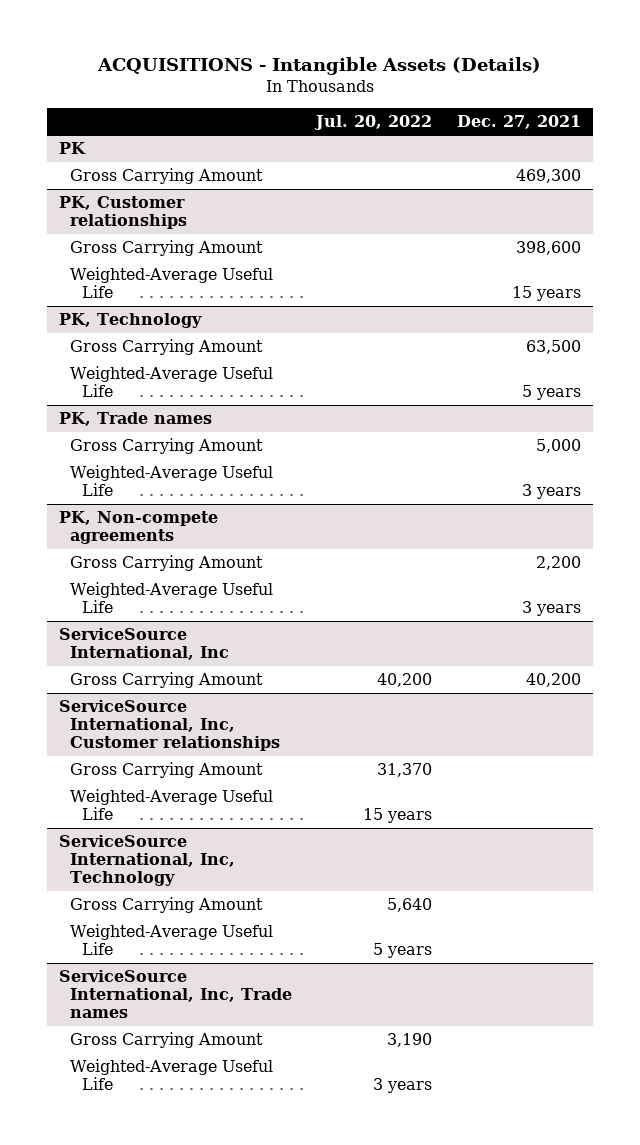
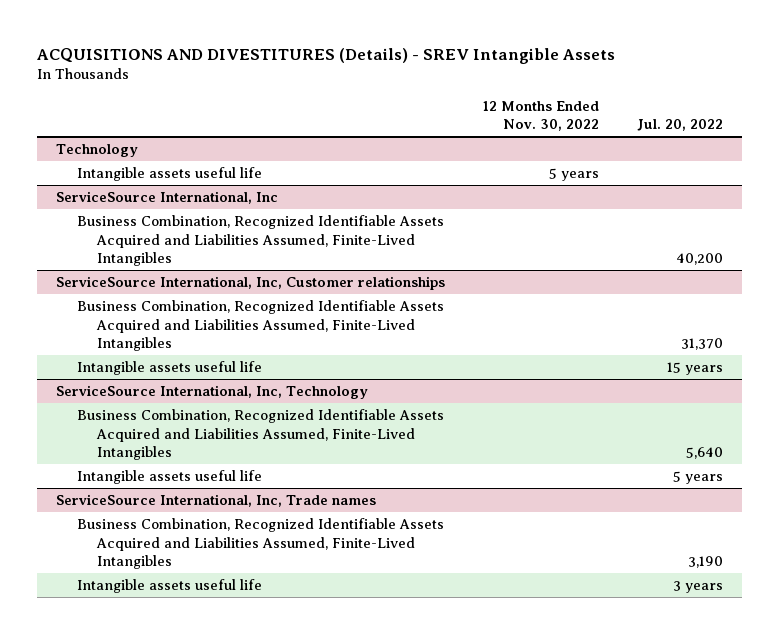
[96,57,541,76] ACQUISITIONS - Intangible Assets (Details) -> [37,47,616,64] ACQUISITIONS AND DIVESTITURES (Details) - SREV Intangible Assets
[456,114,581,129] Dec. 27, 2021 -> none
none -> [483,100,600,132] 12 Months Ended Nov. 30, 2022
[59,142,87,155] PK -> none
[70,168,264,185] Gross Carrying Amount -> none
[59,196,188,229] PK, Customer relationships -> none
[70,240,264,257] Gross Carrying Amount -> none
[70,267,274,298] Weighted-Average Useful Life -> none
[70,339,264,356] Gross Carrying Amount -> none
[59,412,213,427] PK, Trade names -> none
[70,438,264,455] Gross Carrying Amount -> none
[70,465,274,496] Weighted-Average Useful Life -> none
[59,511,219,544] PK, Non-compete agreements -> none
[70,555,264,572] Gross Carrying Amount -> none
[70,582,274,613] Weighted-Average Useful Life -> none
[59,313,203,329] PK, Technology -> [56,144,139,158] Technology
[70,366,274,397] Weighted-Average Useful Life -> [76,167,262,182] Intangible assets useful life
[70,672,264,689] Gross Carrying Amount -> [76,215,444,267] Business Combination, Recognized Identifiable Assets Acquired and Liabilities Assumed, Finite-Lived Intangibles
[70,762,264,779] Gross Carrying Amount -> [76,300,444,352] Business Combination, Recognized Identifiable Assets Acquired and Liabilities Assumed, Finite-Lived Intangibles
[70,789,274,820] Weighted-Average Useful Life -> [76,361,262,376] Intangible assets useful life
[70,897,264,914] Gross Carrying Amount -> [76,409,444,461] Business Combination, Recognized Identifiable Assets Acquired and Liabilities Assumed, Finite-Lived Intangibles
[70,924,274,955] Weighted-Average Useful Life -> [76,470,262,485] Intangible assets useful life
[70,1032,264,1049] Gross Carrying Amount -> [76,518,444,570] Business Combination, Recognized Identifiable Assets Acquired and Liabilities Assumed, Finite-Lived Intangibles
[70,1059,274,1090] Weighted-Average Useful Life -> [76,579,262,594] Intangible assets useful life

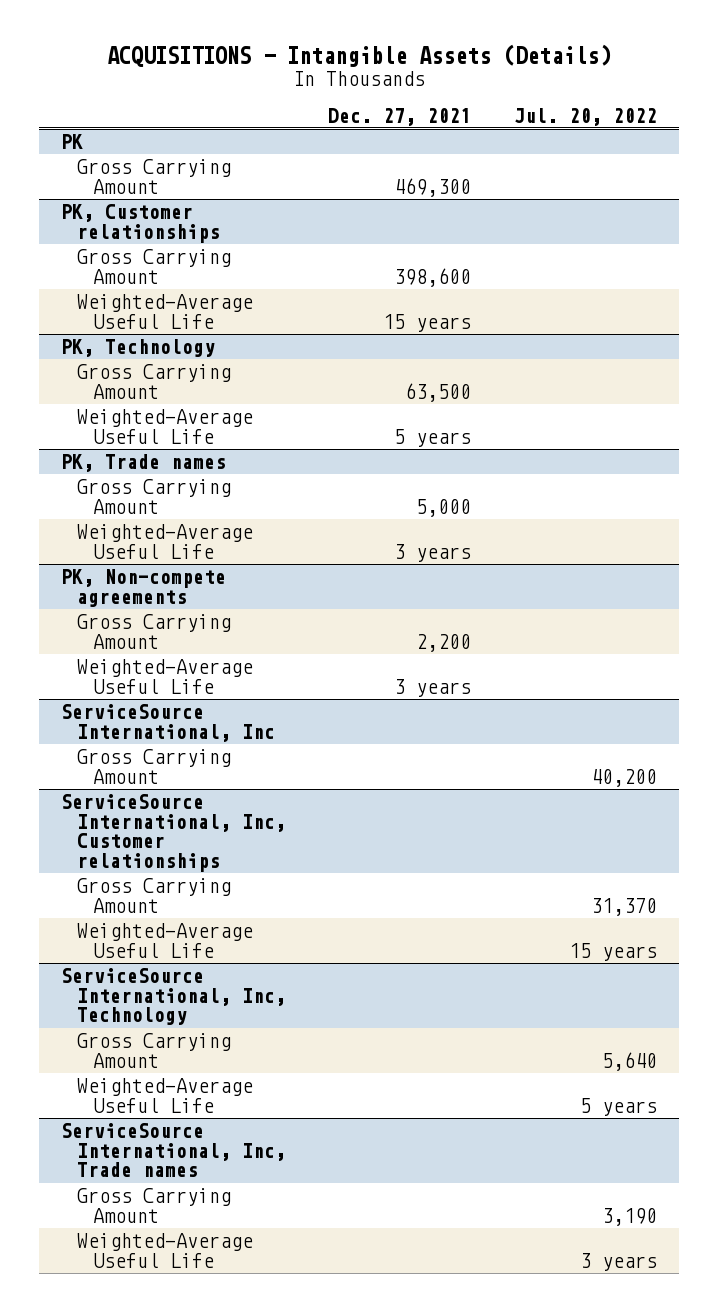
[37,47,616,64] ACQUISITIONS AND DIVESTITURES (Details) - SREV Intangible Assets -> [106,44,611,68] ACQUISITIONS - Intangible Assets (Details)
[483,100,600,132] 12 Months Ended Nov. 30, 2022 -> none
none -> [328,107,472,126] Dec. 27, 2021
none -> [60,134,83,150] PK
none -> [76,159,231,194] Gross Carrying Amount
none -> [60,204,220,243] PK, Customer relationships
none -> [76,249,231,284] Gross Carrying Amount
none -> [76,294,253,329] Weighted-Average Useful Life
[56,144,139,158] Technology -> [60,339,215,358] PK, Technology
none -> [76,364,231,399] Gross Carrying Amount
[76,167,262,182] Intangible assets useful life -> [76,409,253,444] Weighted-Average Useful Life
none -> [60,454,226,473] PK, Trade names
none -> [76,479,231,514] Gross Carrying Amount
none -> [76,524,253,559] Weighted-Average Useful Life
none -> [60,569,226,607] PK, Non-compete agreements
none -> [76,614,231,649] Gross Carrying Amount
none -> [76,659,253,694] Weighted-Average Useful Life
[76,215,444,267] Business Combination, Recognized Identifiable Assets Acquired and Liabilities Assumed, Finite-Lived Intangibles -> [76,749,231,784] Gross Carrying Amount
[76,300,444,352] Business Combination, Recognized Identifiable Assets Acquired and Liabilities Assumed, Finite-Lived Intangibles -> [76,878,231,913] Gross Carrying Amount
[76,361,262,376] Intangible assets useful life -> [76,923,253,958] Weighted-Average Useful Life
[76,409,444,461] Business Combination, Recognized Identifiable Assets Acquired and Liabilities Assumed, Finite-Lived Intangibles -> [76,1033,231,1068] Gross Carrying Amount
[76,470,262,485] Intangible assets useful life -> [76,1078,253,1113] Weighted-Average Useful Life
[76,518,444,570] Business Combination, Recognized Identifiable Assets Acquired and Liabilities Assumed, Finite-Lived Intangibles -> [76,1188,231,1223] Gross Carrying Amount
[76,579,262,594] Intangible assets useful life -> [76,1233,253,1268] Weighted-Average Useful Life

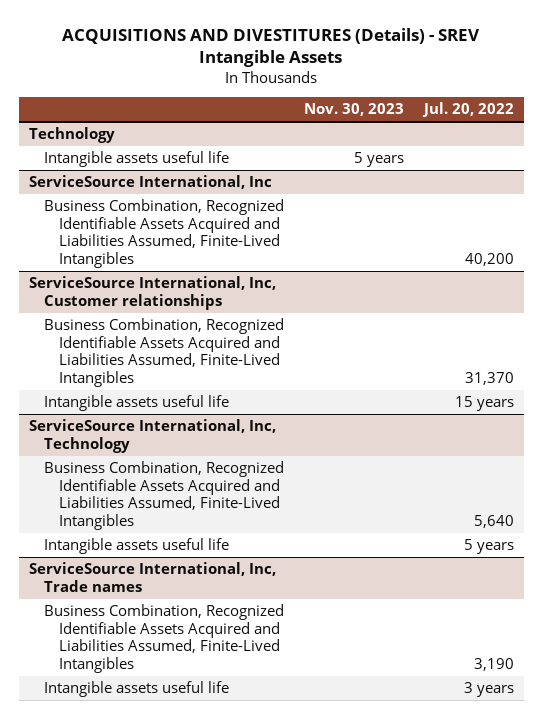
[106,44,611,68] ACQUISITIONS - Intangible Assets (Details) -> [62,28,481,68] ACQUISITIONS AND DIVESTITURES (Details) - SREV Intangible Assets
[328,107,472,126] Dec. 27, 2021 -> none
none -> [303,103,404,117] Nov. 30, 2023
[60,134,83,150] PK -> none
[76,159,231,194] Gross Carrying Amount -> none
[60,204,220,243] PK, Customer relationships -> none
[76,249,231,284] Gross Carrying Amount -> none
[76,294,253,329] Weighted-Average Useful Life -> none
[76,364,231,399] Gross Carrying Amount -> none
[60,454,226,473] PK, Trade names -> none
[76,479,231,514] Gross Carrying Amount -> none
[76,524,253,559] Weighted-Average Useful Life -> none
[60,569,226,607] PK, Non-compete agreements -> none
[76,614,231,649] Gross Carrying Amount -> none
[76,659,253,694] Weighted-Average Useful Life -> none
[60,339,215,358] PK, Technology -> [28,127,115,144] Technology
[76,409,253,444] Weighted-Average Useful Life -> [43,151,229,168] Intangible assets useful life
[76,749,231,784] Gross Carrying Amount -> [43,199,284,268] Business Combination, Recognized Identifiable Assets Acquired and Liabilities Assumed, Finite-Lived Intangibles
[76,878,231,913] Gross Carrying Amount -> [43,318,284,387] Business Combination, Recognized Identifiable Assets Acquired and Liabilities Assumed, Finite-Lived Intangibles
[76,923,253,958] Weighted-Average Useful Life -> [43,395,229,412] Intangible assets useful life
[76,1033,231,1068] Gross Carrying Amount -> [43,461,284,530] Business Combination, Recognized Identifiable Assets Acquired and Liabilities Assumed, Finite-Lived Intangibles
[76,1078,253,1113] Weighted-Average Useful Life -> [43,538,229,555] Intangible assets useful life
[76,1188,231,1223] Gross Carrying Amount -> [43,604,284,673] Business Combination, Recognized Identifiable Assets Acquired and Liabilities Assumed, Finite-Lived Intangibles
[76,1233,253,1268] Weighted-Average Useful Life -> [43,681,229,698] Intangible assets useful life

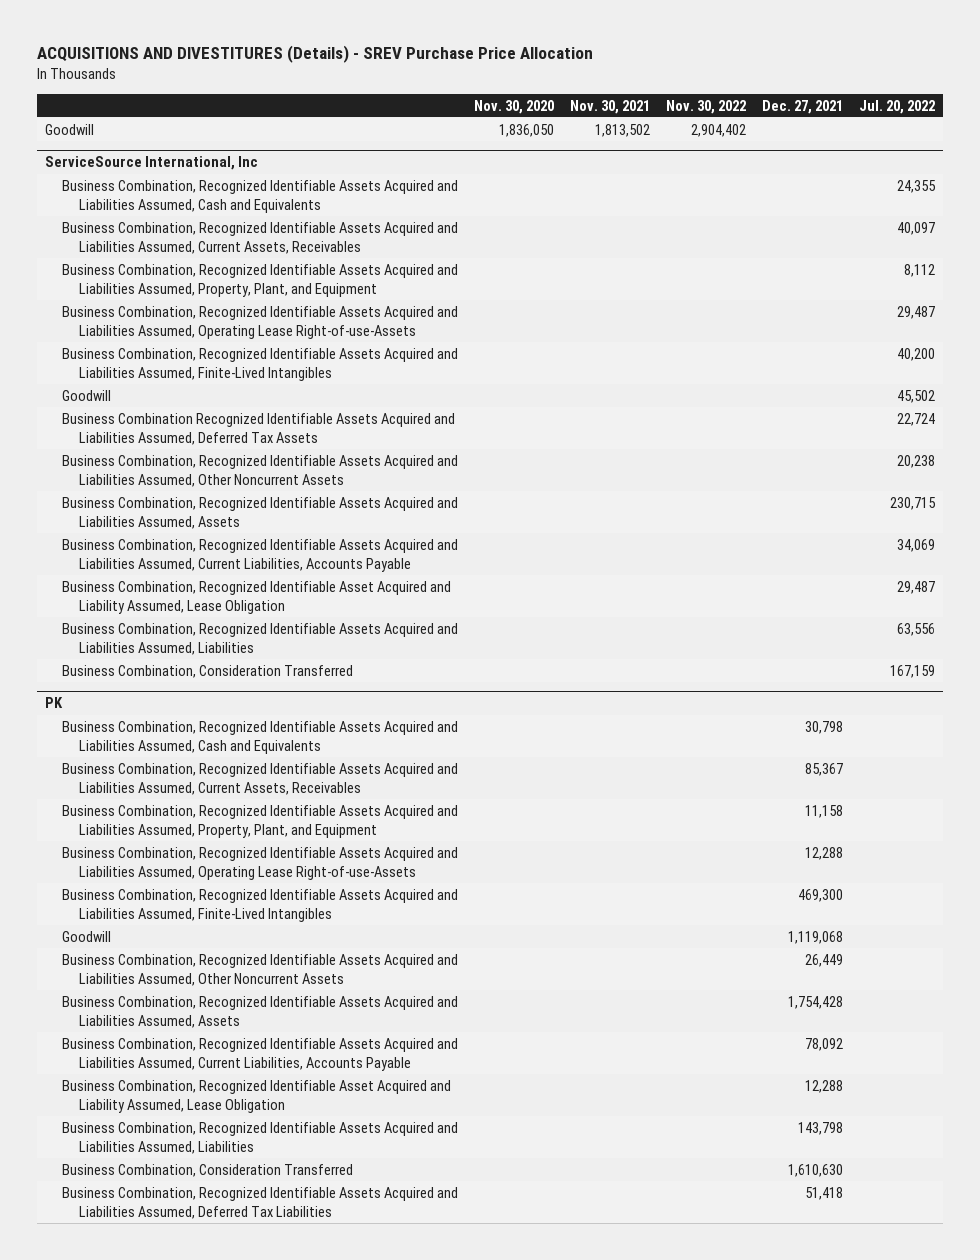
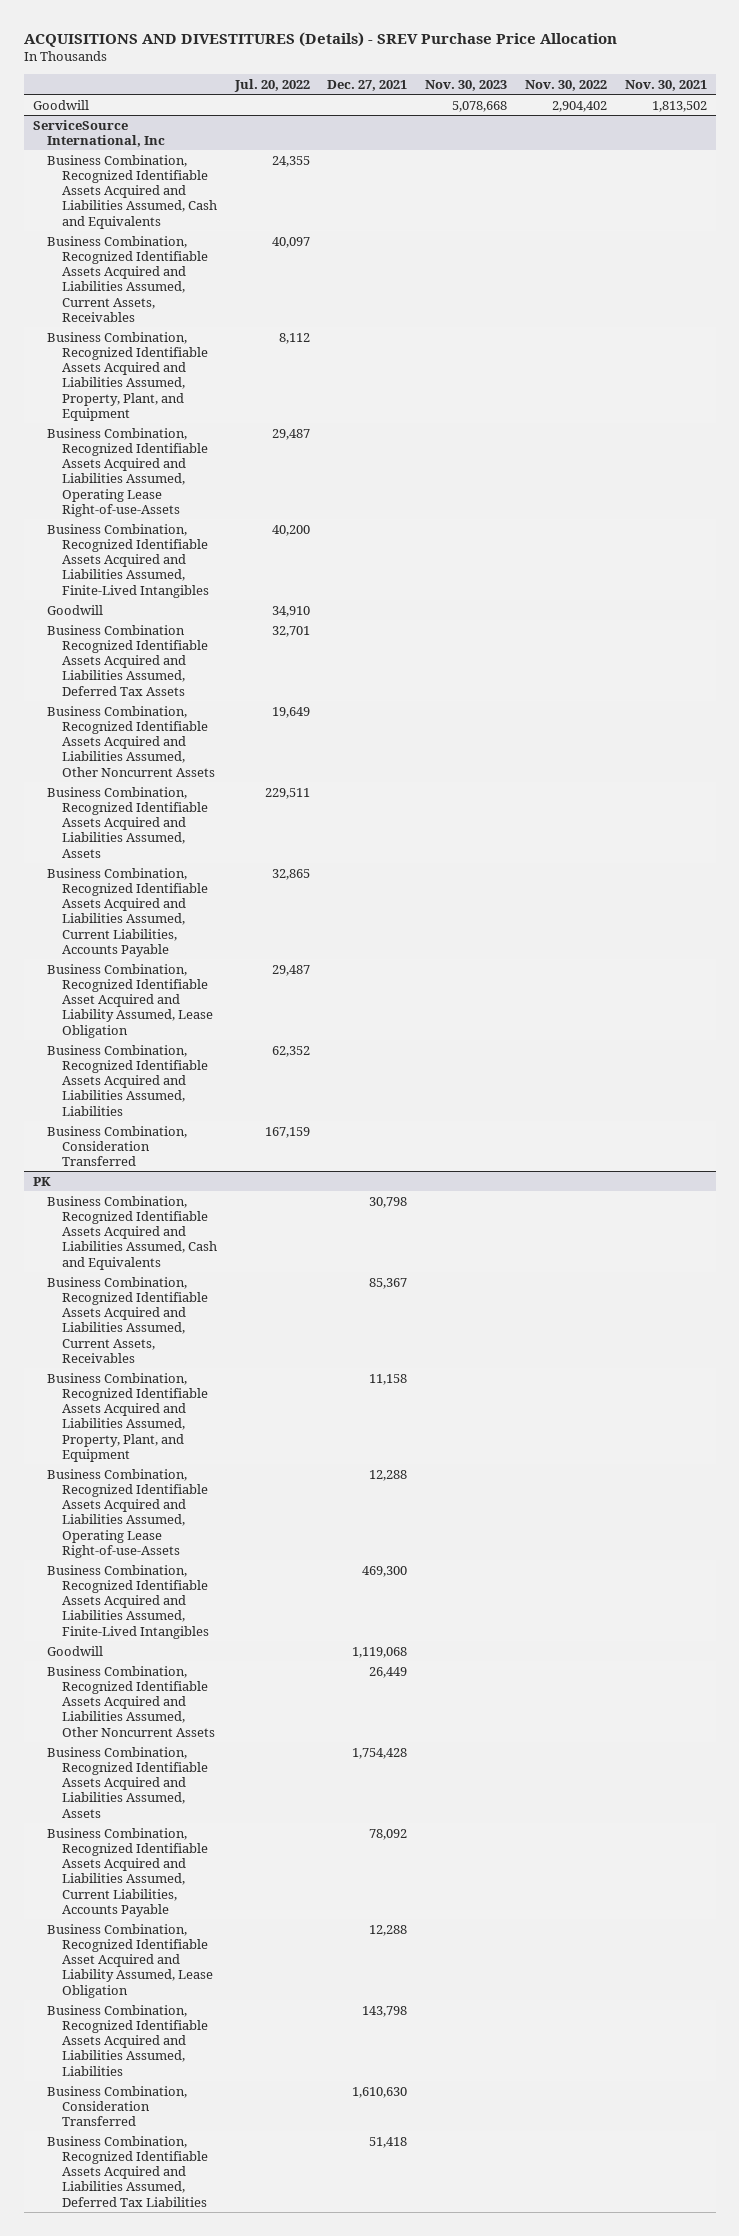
[474,99,555,114] Nov. 30, 2020 -> none
none -> [425,79,508,91] Nov. 30, 2023
[897,389,936,403] 45,502 -> [271,605,310,617] 34,910
[897,412,936,426] 22,724 -> [271,625,310,637] 32,701
[897,454,936,468] 20,238 -> [271,706,310,718] 19,649
[890,496,937,510] 230,715 -> [264,787,310,799] 229,511
[897,538,936,552] 34,069 -> [271,868,310,880] 32,865
[897,622,936,636] 63,556 -> [271,1045,310,1057] 62,352

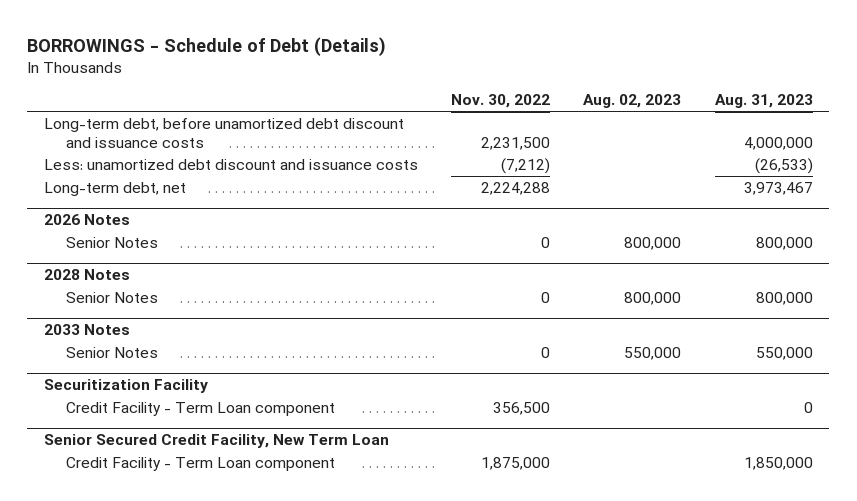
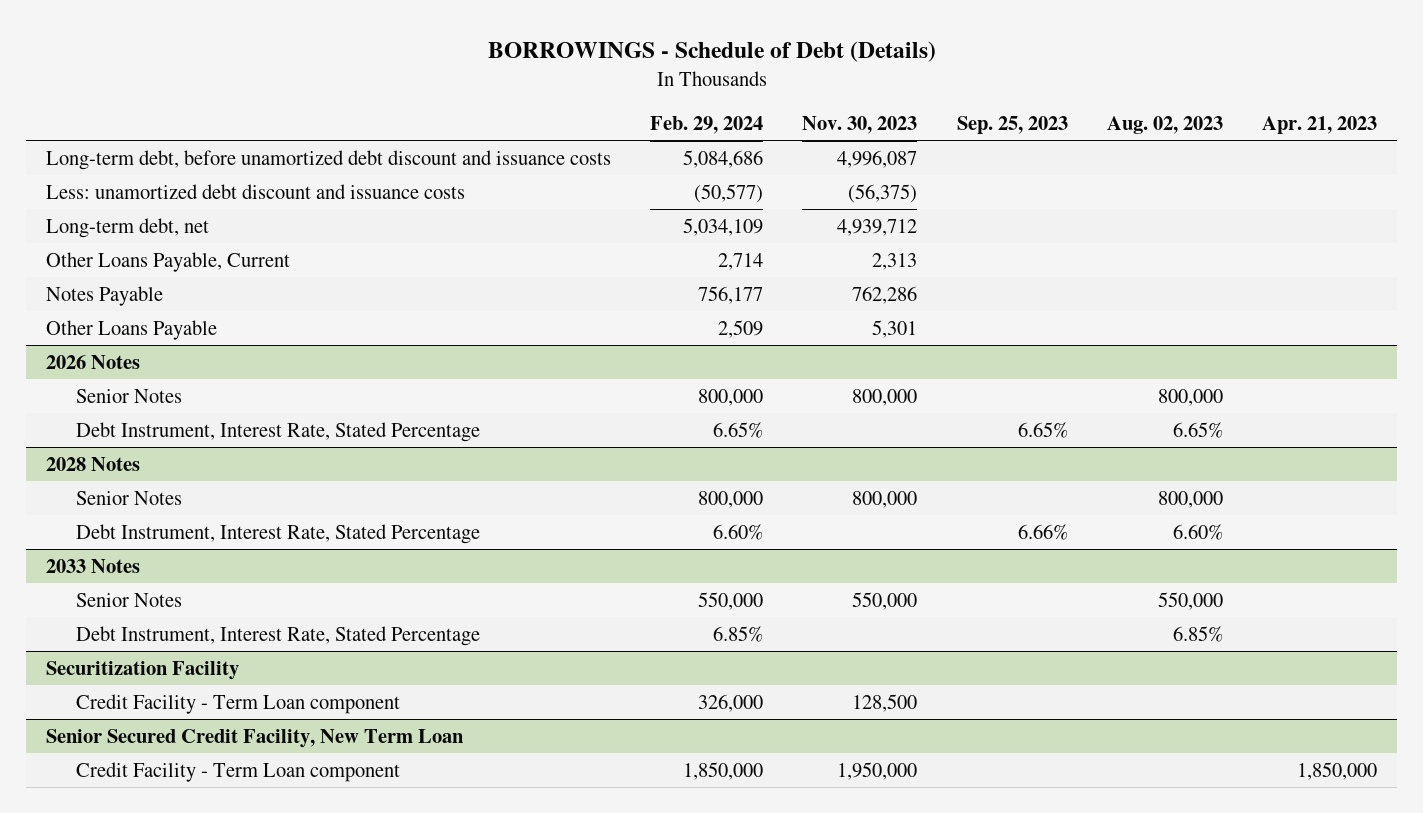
[451,94,551,109] Nov. 30, 2022 -> none
[714,94,813,109] Aug. 31, 2023 -> none
none -> [650,116,764,135] Feb. 29, 2024
none -> [802,116,918,135] Nov. 30, 2023
none -> [956,116,1068,135] Sep. 25, 2023
none -> [1262,116,1378,135] Apr. 21, 2023
none -> [45,251,290,272] Other Loans Payable, Current
none -> [45,285,163,306] Notes Payable
none -> [45,319,217,340] Other Loans Payable
none -> [75,421,480,442] Debt Instrument, Interest Rate, Stated Percentage
none -> [75,523,480,544] Debt Instrument, Interest Rate, Stated Percentage
none -> [75,625,480,646] Debt Instrument, Interest Rate, Stated Percentage

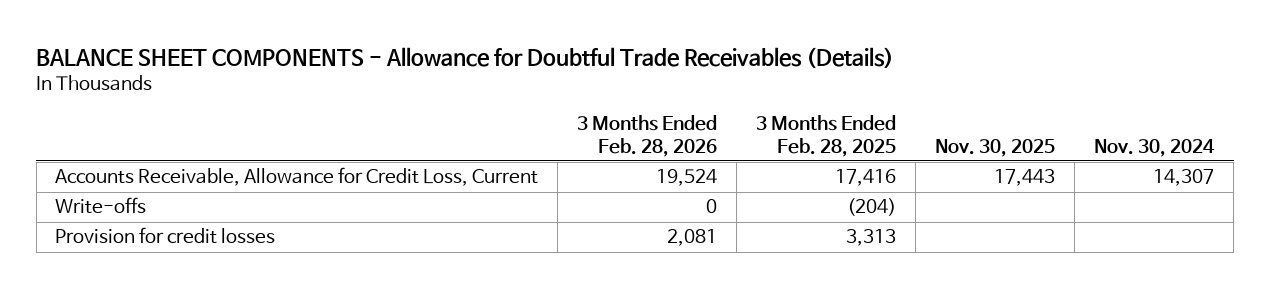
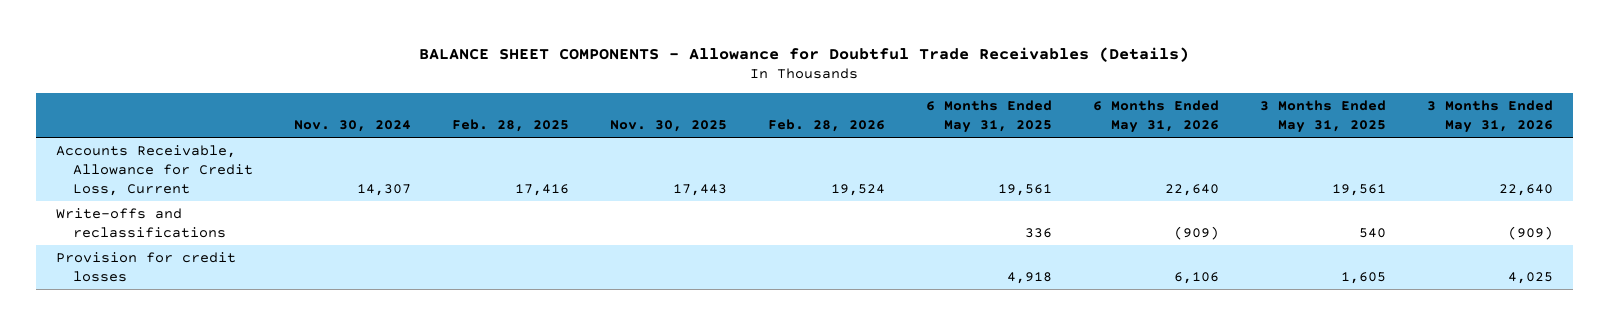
[577,115,718,157] 3 Months Ended Feb. 28, 2026 -> none
[756,115,897,157] 3 Months Ended Feb. 28, 2025 -> none
none -> [452,119,570,133] Feb. 28, 2025
none -> [768,119,886,133] Feb. 28, 2026
none -> [926,100,1053,134] 6 Months Ended May 31, 2025
none -> [1093,100,1220,134] 6 Months Ended May 31, 2026
none -> [1259,100,1386,134] 3 Months Ended May 31, 2025
none -> [1426,100,1553,134] 3 Months Ended May 31, 2026
[55,197,147,215] Write-offs -> [56,208,227,238] Write-offs and reclassifications

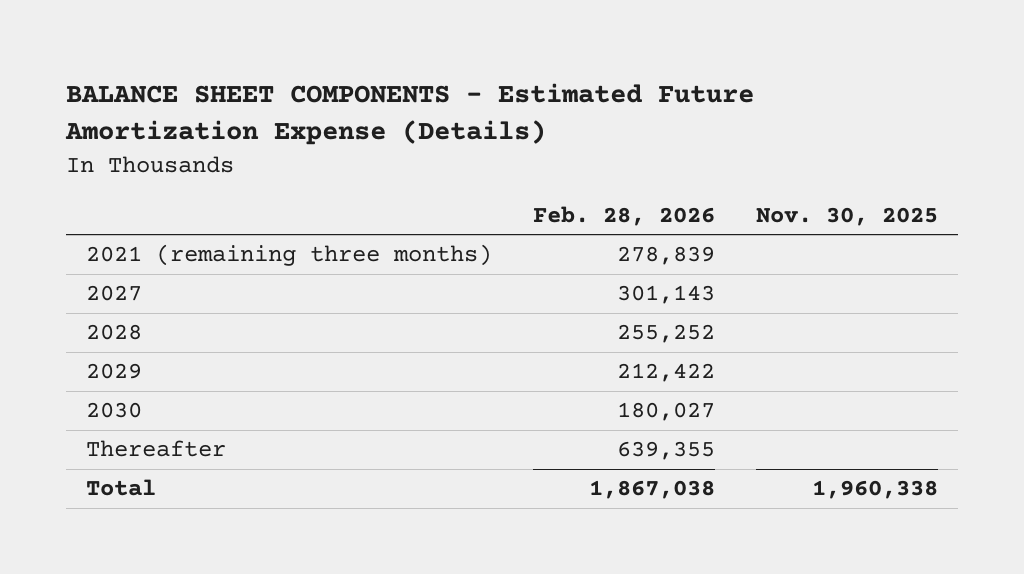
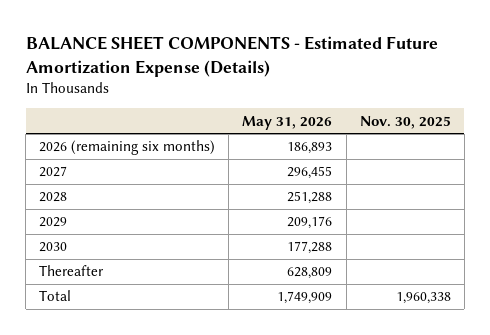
[533,205,716,226] Feb. 28, 2026 -> none
none -> [242,115,333,130] May 31, 2026
[86,244,493,267] 2021 (remaining three months) -> [39,140,216,156] 2026 (remaining six months)

